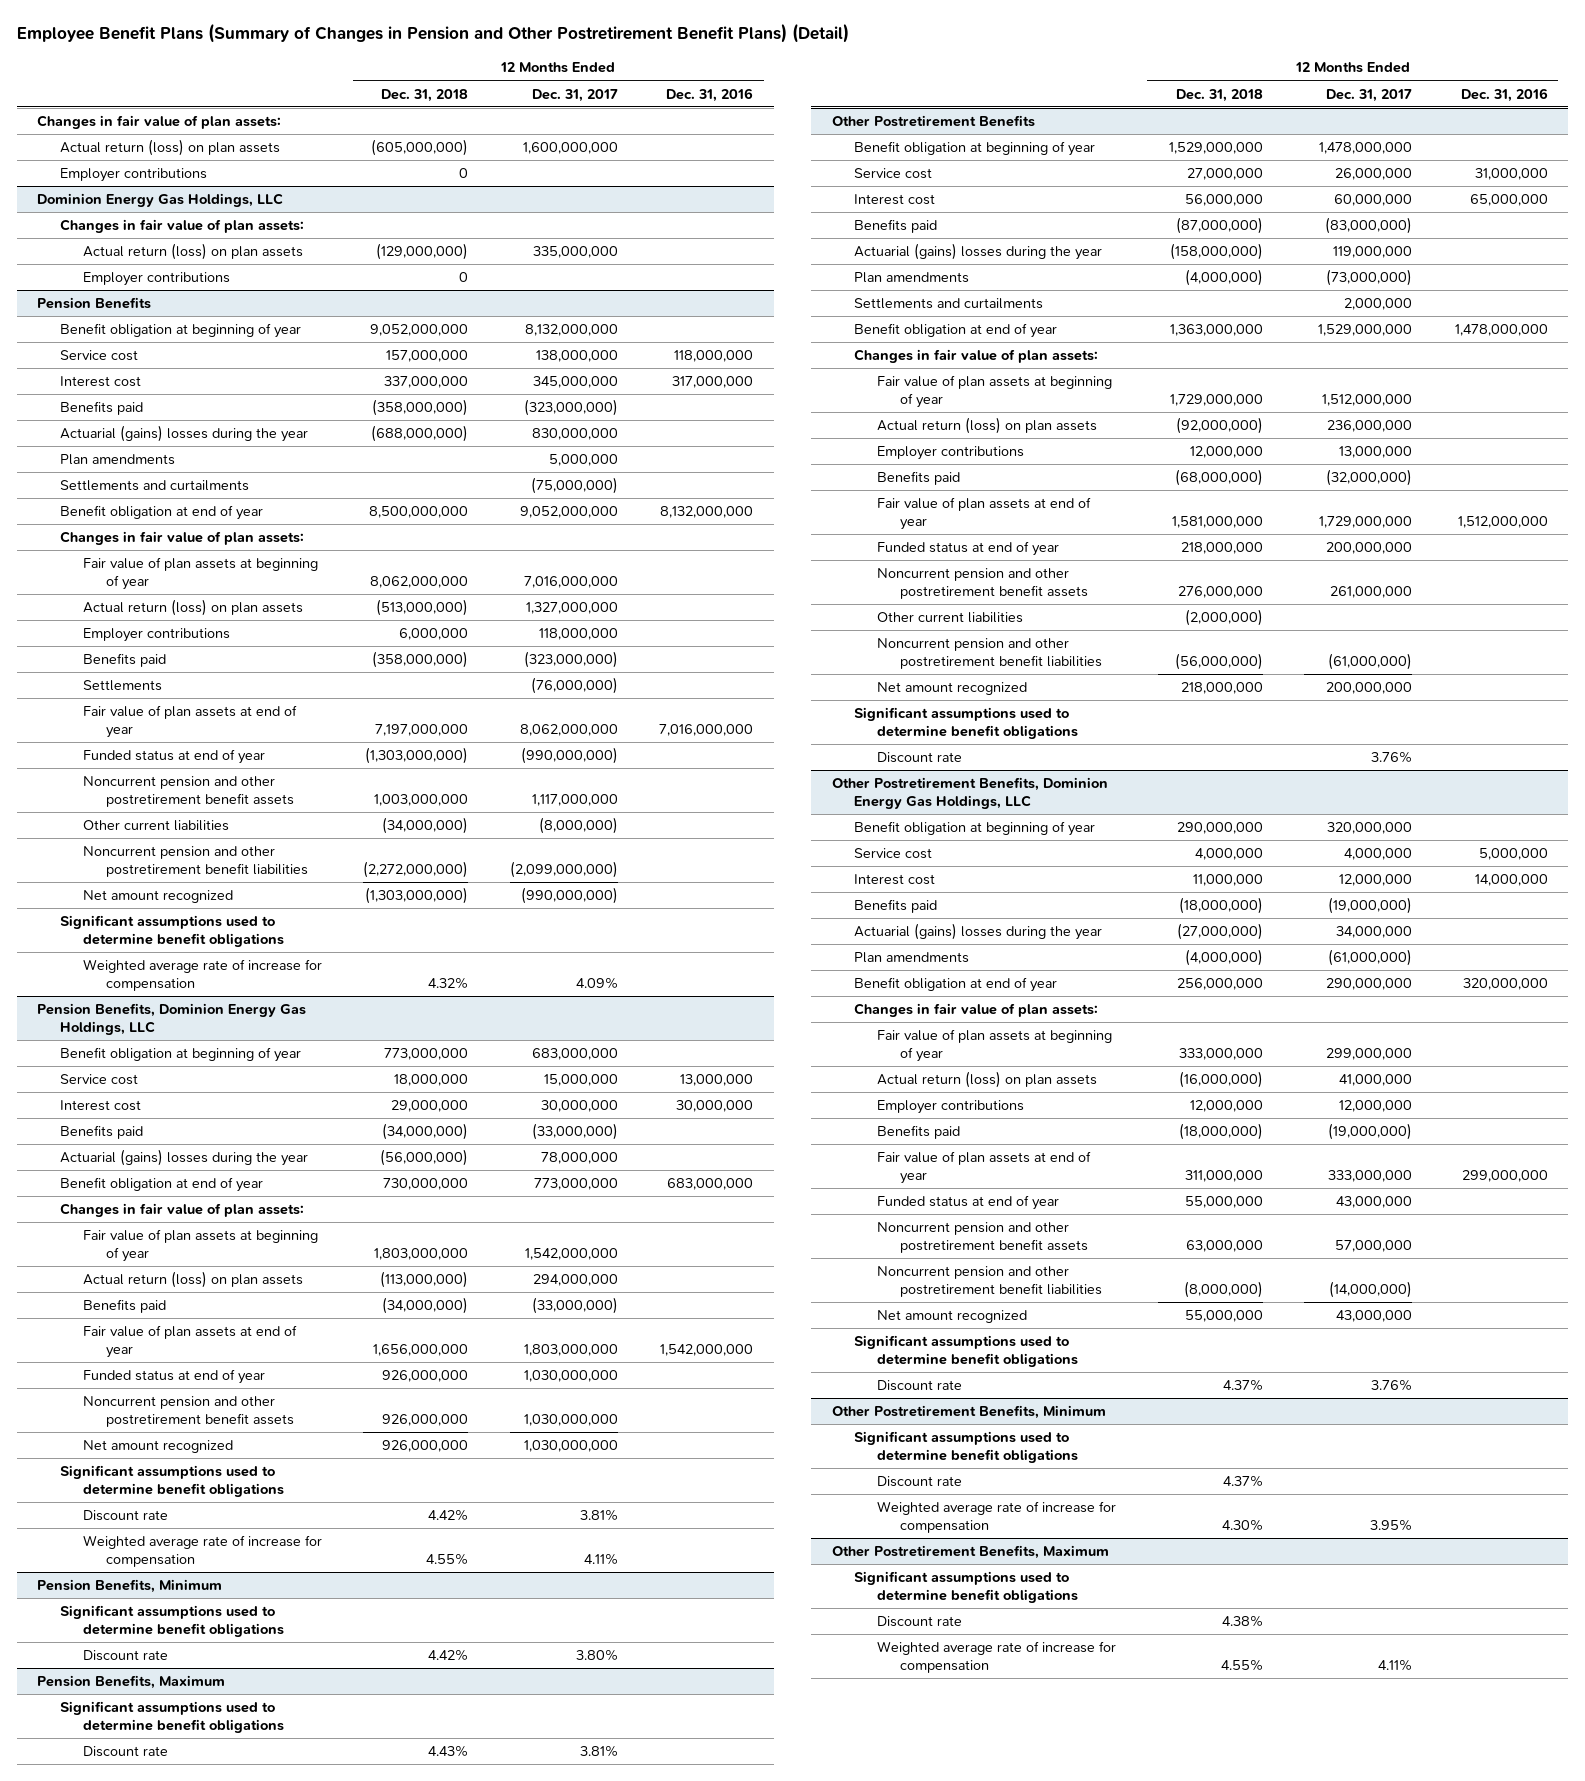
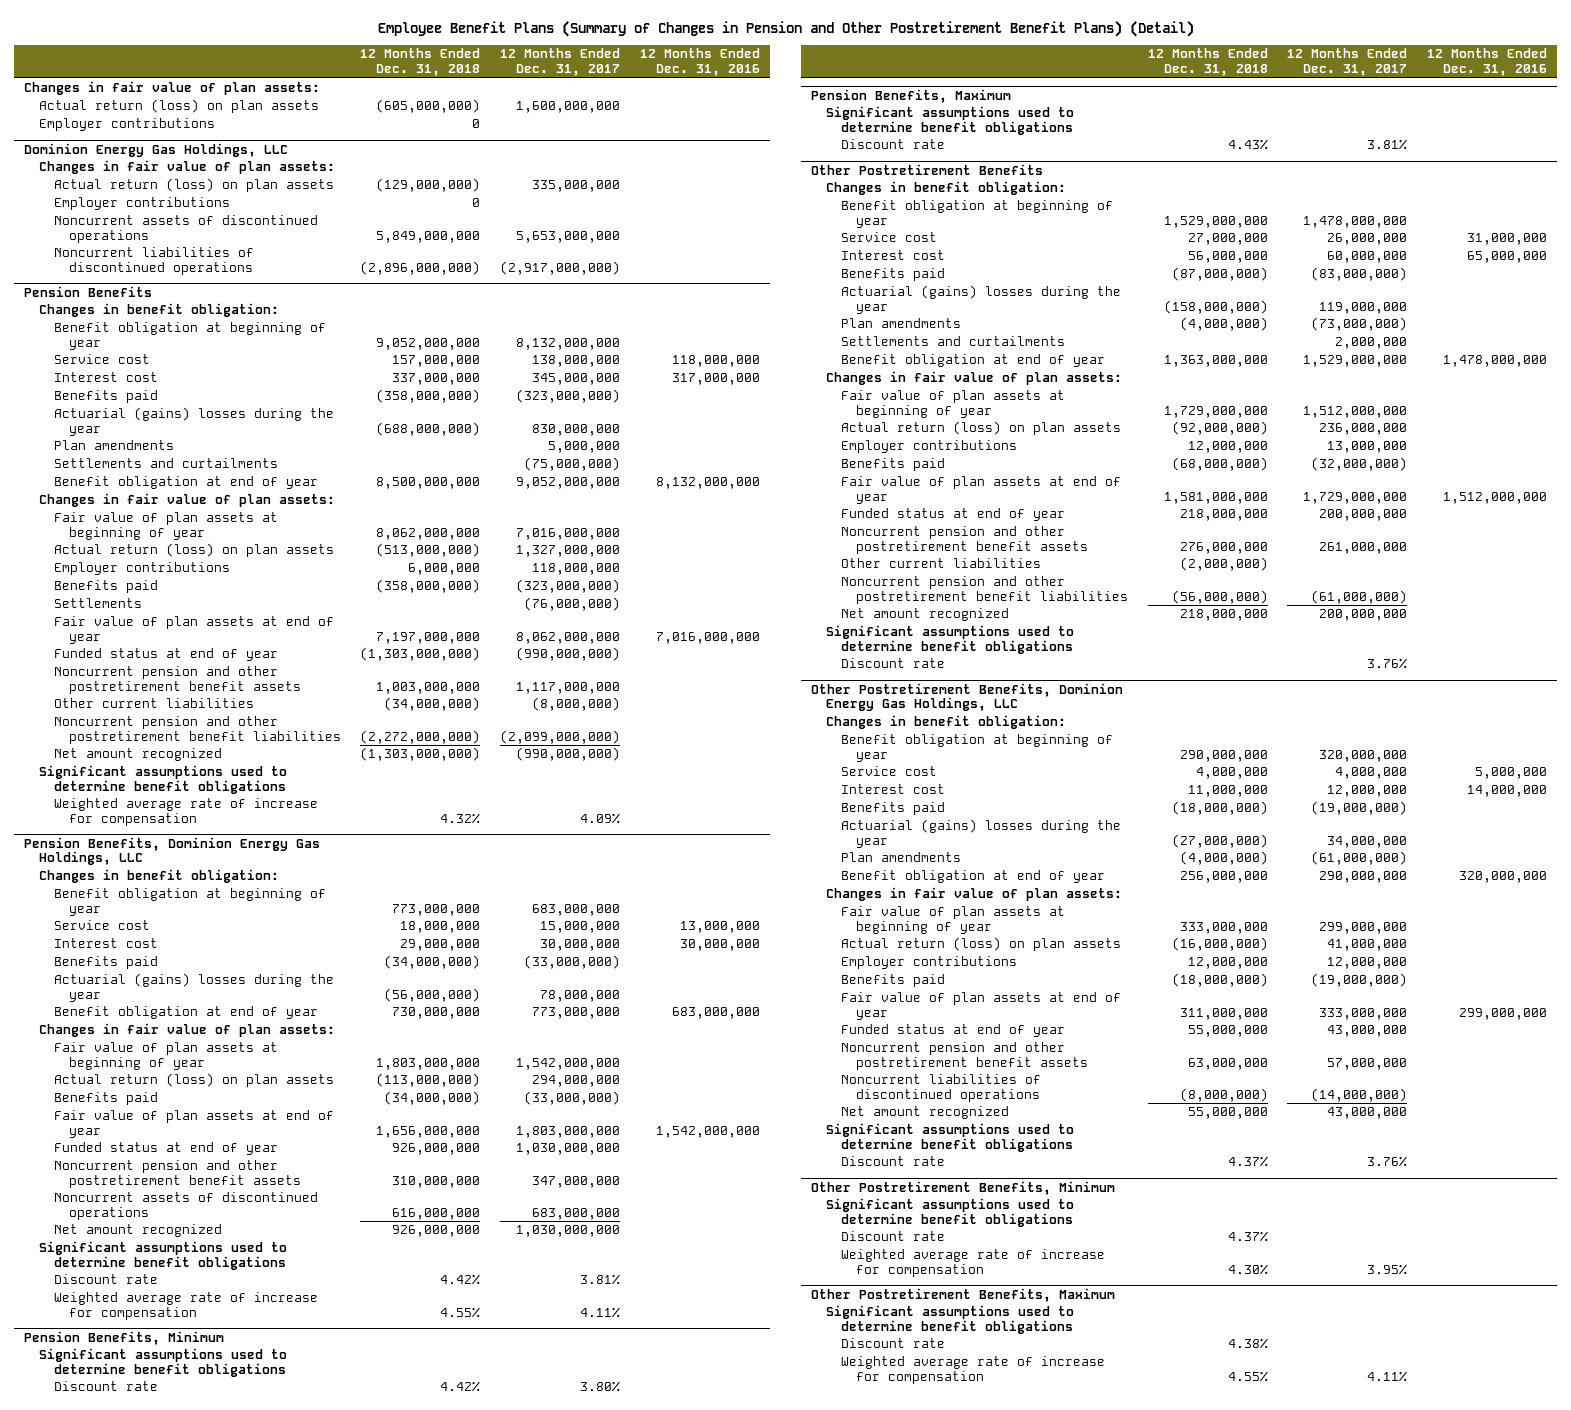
none -> [53,215,318,243] Noncurrent assets of discontinued operations
none -> [53,247,254,275] Noncurrent liabilities of discontinued operations
none -> [38,303,279,318] Changes in benefit obligation:
none -> [38,869,279,884] Changes in benefit obligation:
[382,1413,469,1426] 926,000,000 -> [392,1175,481,1188] 310,000,000
[523,1413,618,1426] 1,030,000,000 -> [532,1175,621,1188] 347,000,000
none -> [53,1192,318,1220] Noncurrent assets of discontinued operations
none -> [825,181,1066,196] Changes in benefit obligation:
none -> [825,715,1066,730] Changes in benefit obligation:
[877,1266,1103,1297] Noncurrent pension and other postretirement benefit liabilities -> [840,1074,1041,1102] Noncurrent liabilities of discontinued operations

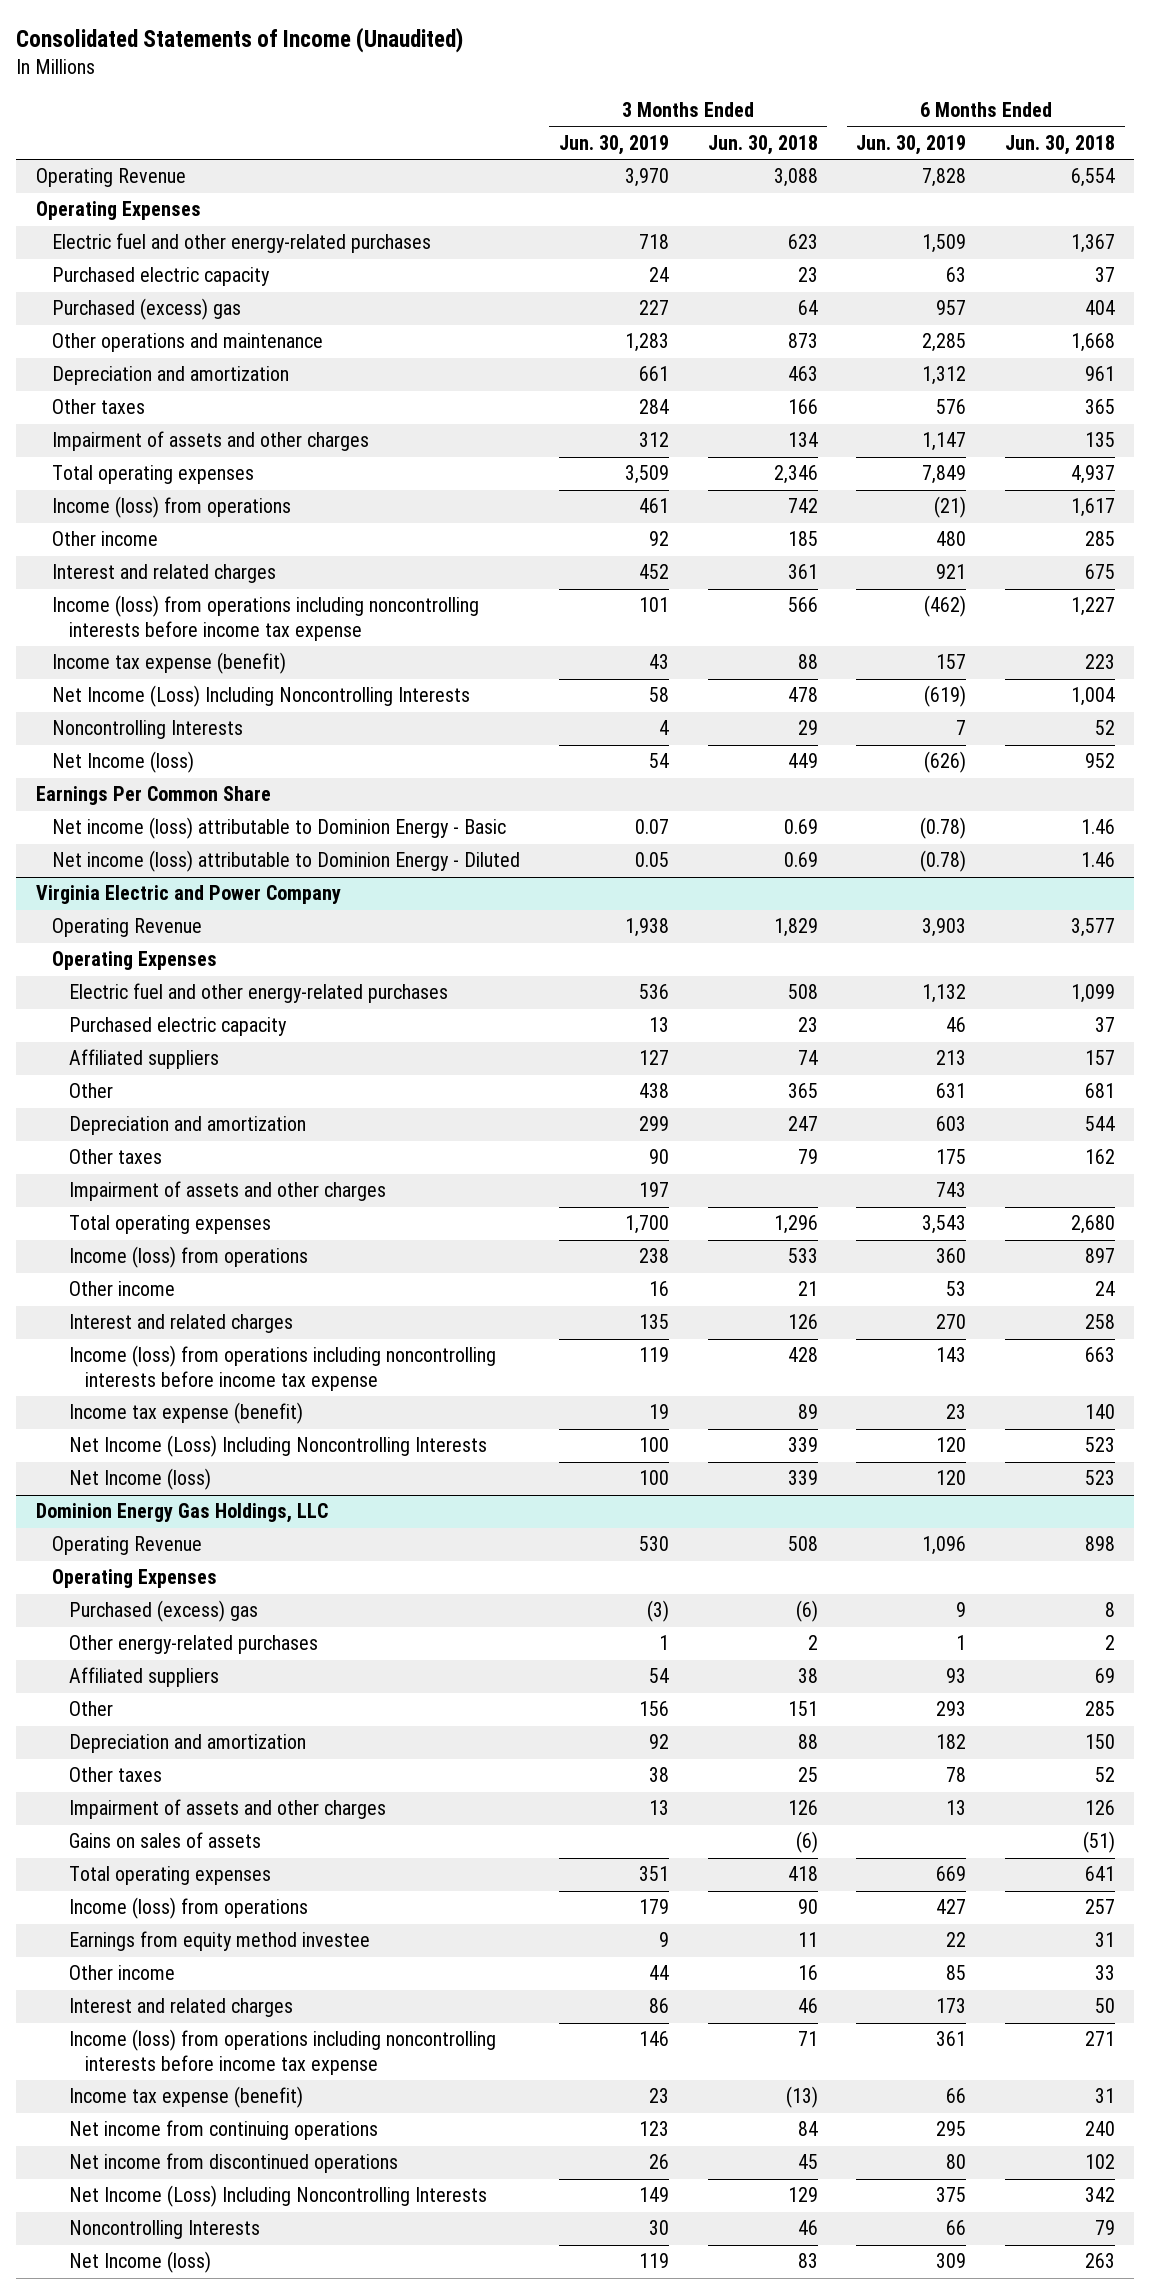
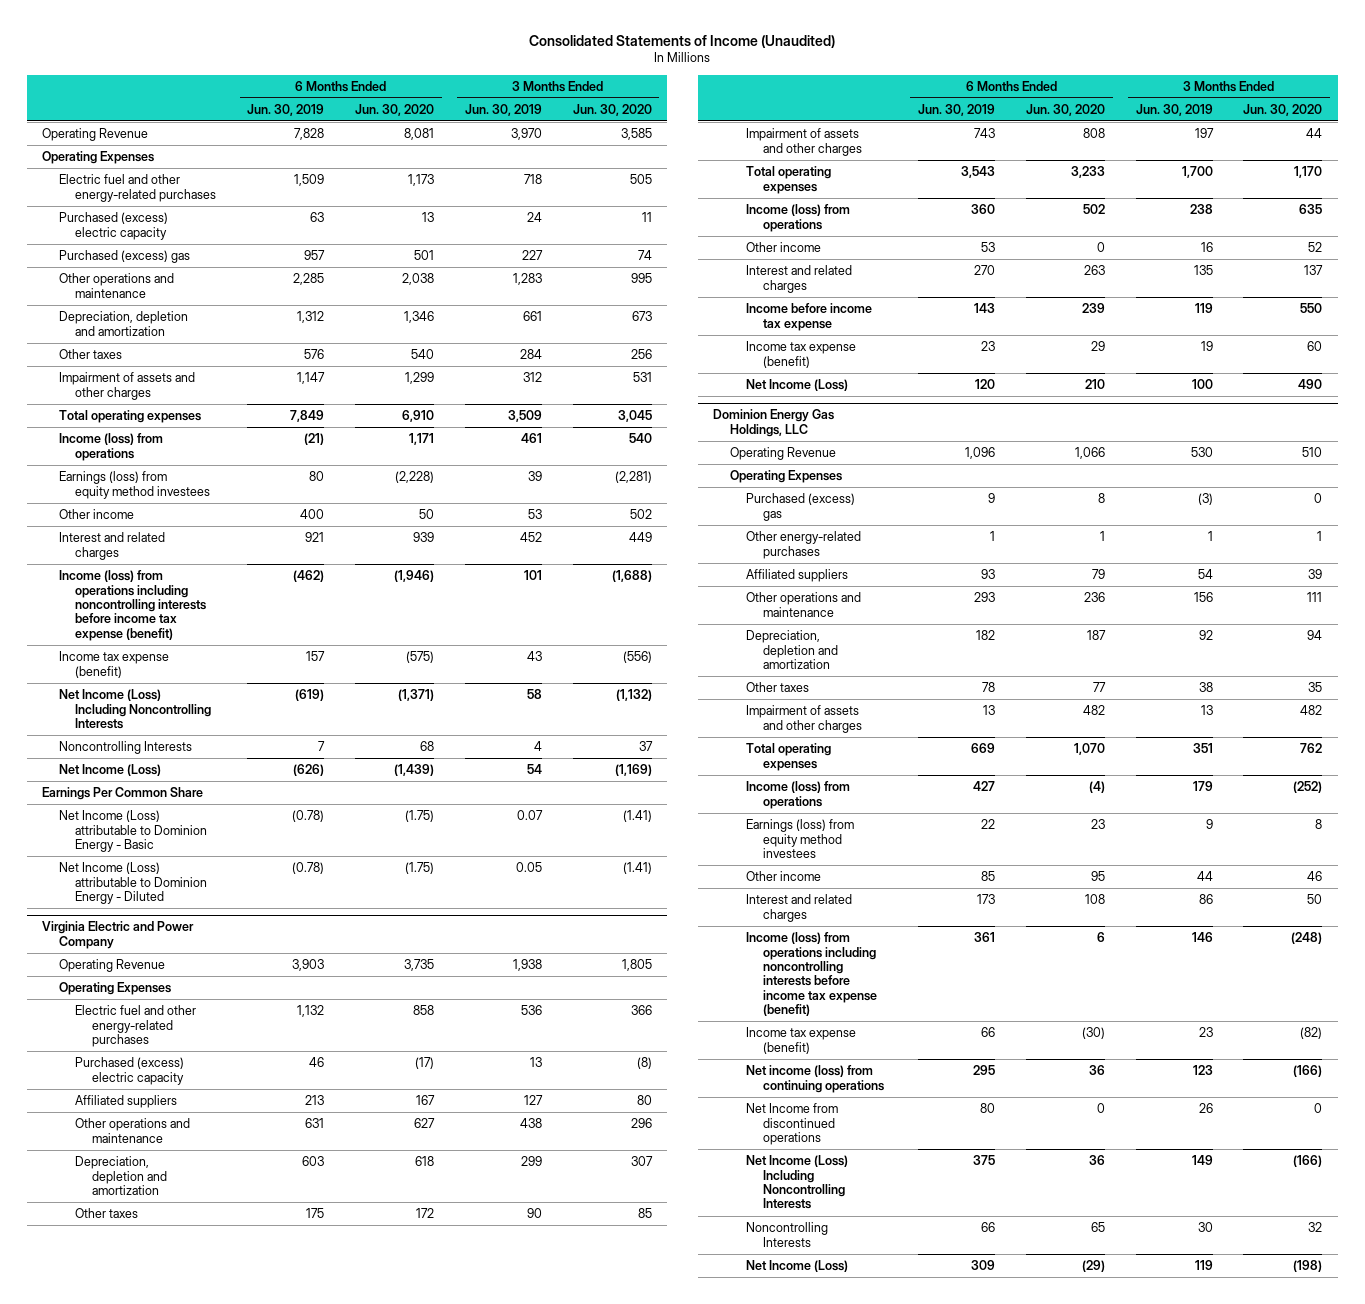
[707,134,818,155] Jun. 30, 2018 -> none
[1005,134,1116,155] Jun. 30, 2018 -> none
none -> [354,103,434,116] Jun. 30, 2020
none -> [572,103,652,116] Jun. 30, 2020
[52,267,271,287] Purchased electric capacity -> [58,212,168,240] Purchased (excess) electric capacity
[52,366,290,386] Depreciation and amortization -> [58,311,188,336] Depreciation, depletion and amortization
none -> [58,471,211,499] Earnings (loss) from equity method investees
[648,531,669,547] 92 -> [527,509,542,520] 53
[936,531,967,547] 480 -> [300,509,325,520] 400
[52,595,480,641] Income (loss) from operations including noncontrolling interests before income tax expense -> [58,570,207,641] Income (loss) from operations including noncontrolling interests before income tax expense (benefit)
[52,751,195,774] Net Income (loss) -> [58,764,161,777] Net Income (Loss)
[52,817,507,840] Net income (loss) attributable to Dominion Energy - Basic -> [58,810,208,852] Net Income (Loss) attributable to Dominion Energy - Basic
[52,850,521,873] Net income (loss) attributable to Dominion Energy - Diluted -> [58,862,208,904] Net Income (Loss) attributable to Dominion Energy - Diluted
[68,1017,287,1037] Purchased electric capacity -> [75,1057,185,1085] Purchased (excess) electric capacity
[68,1083,113,1099] Other -> [75,1118,191,1143] Other operations and maintenance
[68,1116,306,1136] Depreciation and amortization -> [75,1156,168,1195] Depreciation, depletion and amortization
[68,1345,496,1391] Income (loss) from operations including noncontrolling interests before income tax expense -> [746,303,873,331] Income before income tax expense
[68,1435,487,1458] Net Income (Loss) Including Noncontrolling Interests -> none
[68,1468,211,1491] Net Income (loss) -> [746,379,849,392] Net Income (Loss)
[68,1701,113,1717] Other -> [746,592,862,617] Other operations and maintenance
[68,1734,306,1754] Depreciation and amortization -> [746,630,839,669] Depreciation, depletion and amortization
[68,1832,261,1849] Gains on sales of assets -> none
[68,1931,370,1952] Earnings from equity method investee -> [746,819,855,858] Earnings (loss) from equity method investees
[68,2029,496,2075] Income (loss) from operations including noncontrolling interests before income tax expense -> [746,932,878,1017] Income (loss) from operations including noncontrolling interests before income tax expense (benefit)
[68,2120,378,2141] Net income from continuing operations -> [746,1065,885,1093] Net income (loss) from continuing operations
[68,2153,398,2174] Net income from discontinued operations -> [746,1103,839,1145] Net Income from discontinued operations
[68,2251,211,2274] Net Income (loss) -> [746,1260,849,1273] Net Income (Loss)

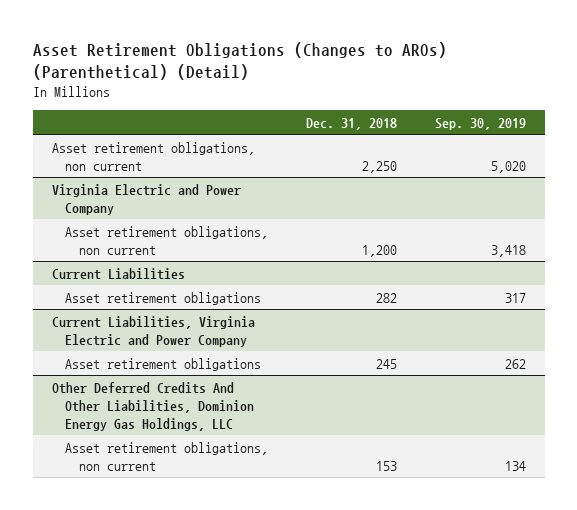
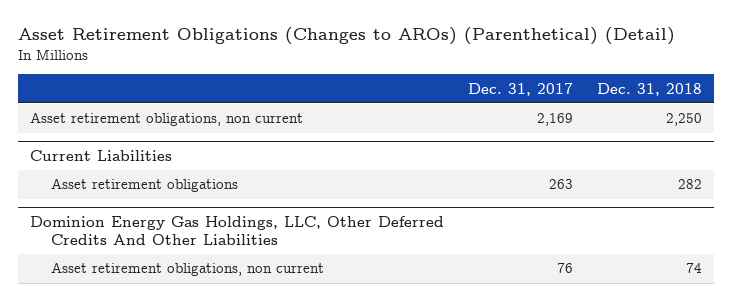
[434,117,526,130] Sep. 30, 2019 -> none
none -> [467,82,573,96] Dec. 31, 2017
[51,183,241,215] Virginia Electric and Power Company -> none
[65,225,269,255] Asset retirement obligations, non current -> none
[51,315,255,347] Current Liabilities, Virginia Electric and Power Company -> none
[65,357,262,371] Asset retirement obligations -> none
[51,381,255,431] Other Deferred Credits And Other Liabilities, Dominion Energy Gas Holdings, LLC -> [29,216,444,245] Dominion Energy Gas Holdings, LLC, Other Deferred Credits And Other Liabilities
[376,460,398,471] 153 -> [685,263,702,274] 74

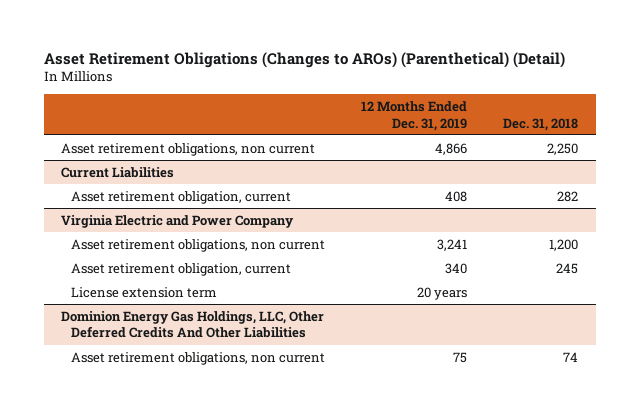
[467,82,573,96] Dec. 31, 2017 -> none
none -> [361,100,468,131] 12 Months Ended Dec. 31, 2019
[50,178,238,193] Asset retirement obligations -> [71,190,292,204] Asset retirement obligation, current
none -> [61,214,295,228] Virginia Electric and Power Company
none -> [71,238,326,252] Asset retirement obligations, non current
none -> [71,262,292,276] Asset retirement obligation, current
none -> [71,286,218,298] License extension term

